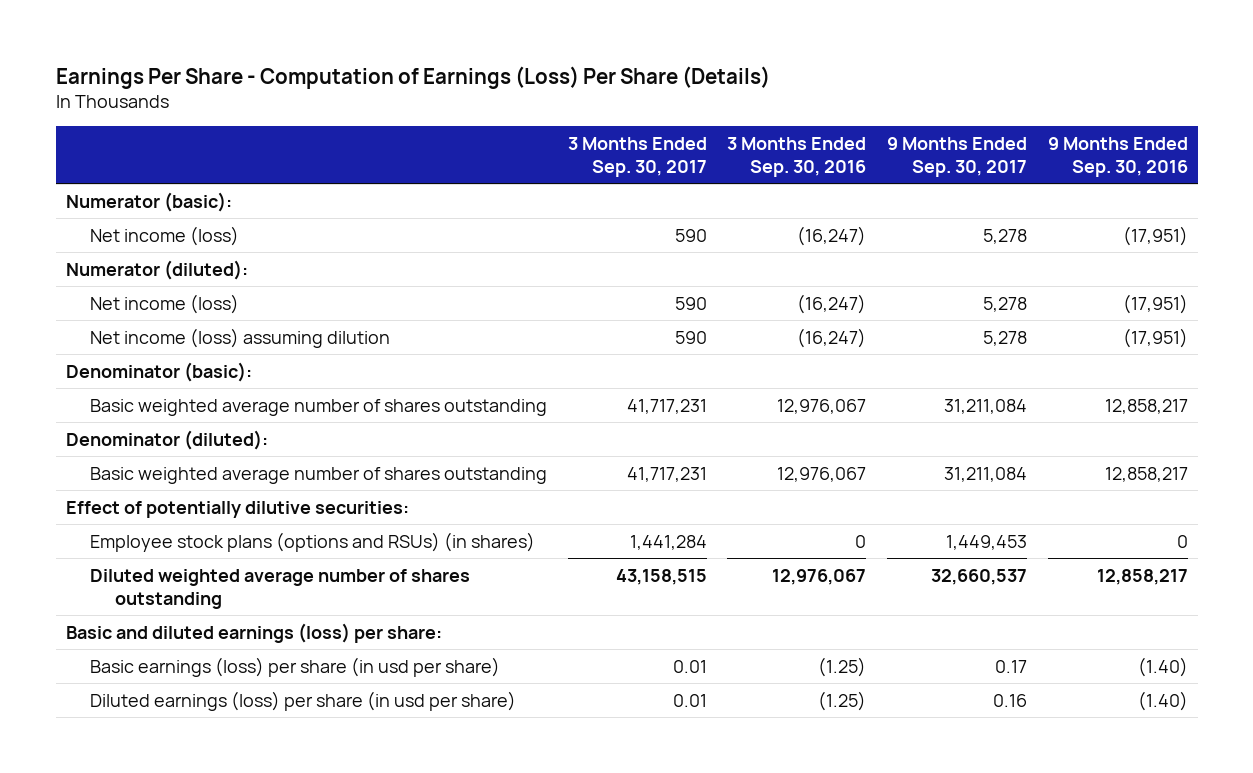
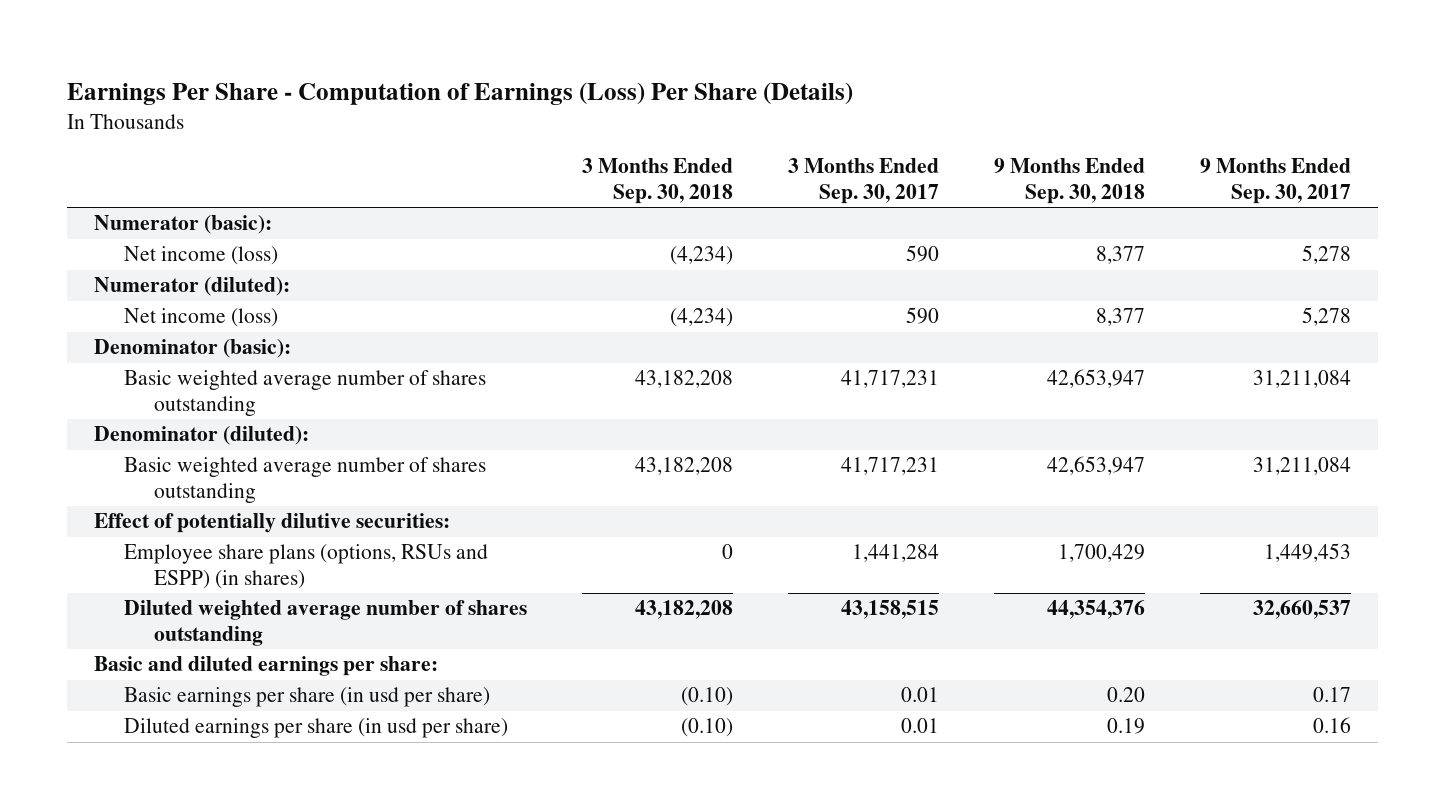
[727,136,867,177] 3 Months Ended Sep. 30, 2016 -> none
[1047,136,1188,177] 9 Months Ended Sep. 30, 2016 -> none
none -> [582,158,734,204] 3 Months Ended Sep. 30, 2018
none -> [993,158,1145,204] 9 Months Ended Sep. 30, 2018
[90,327,391,348] Net income (loss) assuming dilution -> none
[90,531,536,552] Employee stock plans (options and RSUs) (in shares) -> [124,544,489,589] Employee share plans (options, RSUs and ESPP) (in shares)
[65,622,442,643] Basic and diluted earnings (loss) per share: -> [94,656,439,677] Basic and diluted earnings per share:
[90,656,501,677] Basic earnings (loss) per share (in usd per share) -> [124,687,491,708] Basic earnings per share (in usd per share)
[90,690,517,711] Diluted earnings (loss) per share (in usd per share) -> [124,718,509,739] Diluted earnings per share (in usd per share)

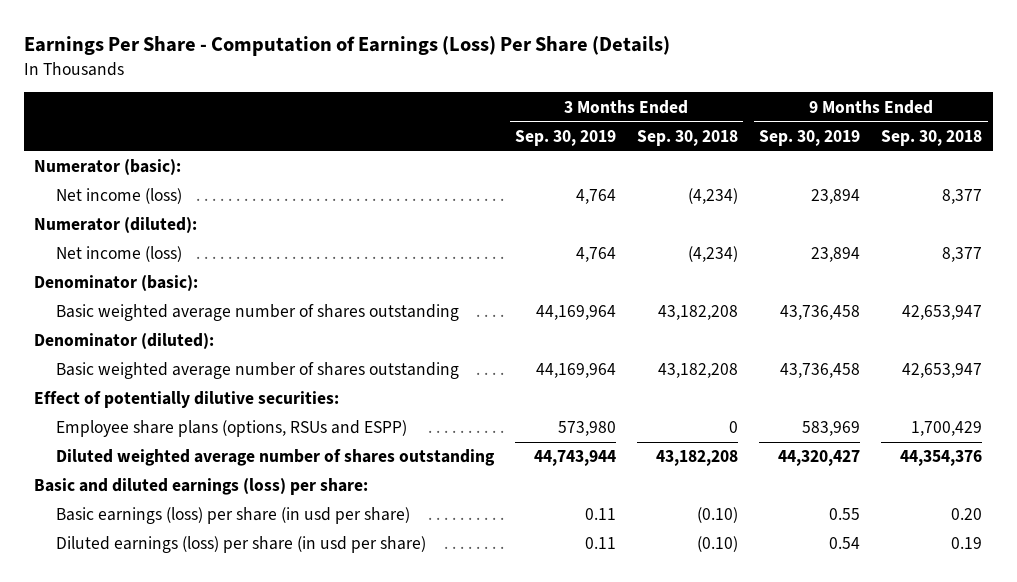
[788,158,940,204] 3 Months Ended Sep. 30, 2017 -> none
[1199,158,1351,204] 9 Months Ended Sep. 30, 2017 -> none
none -> [514,129,616,146] Sep. 30, 2019
none -> [759,129,861,146] Sep. 30, 2019
[124,544,489,589] Employee share plans (options, RSUs and ESPP) (in shares) -> [55,420,407,438] Employee share plans (options, RSUs and ESPP)
[94,656,439,677] Basic and diluted earnings per share: -> [34,478,369,496] Basic and diluted earnings (loss) per share:
[124,687,491,708] Basic earnings per share (in usd per share) -> [55,507,410,525] Basic earnings (loss) per share (in usd per share)
[124,718,509,739] Diluted earnings per share (in usd per share) -> [55,536,426,554] Diluted earnings (loss) per share (in usd per share)

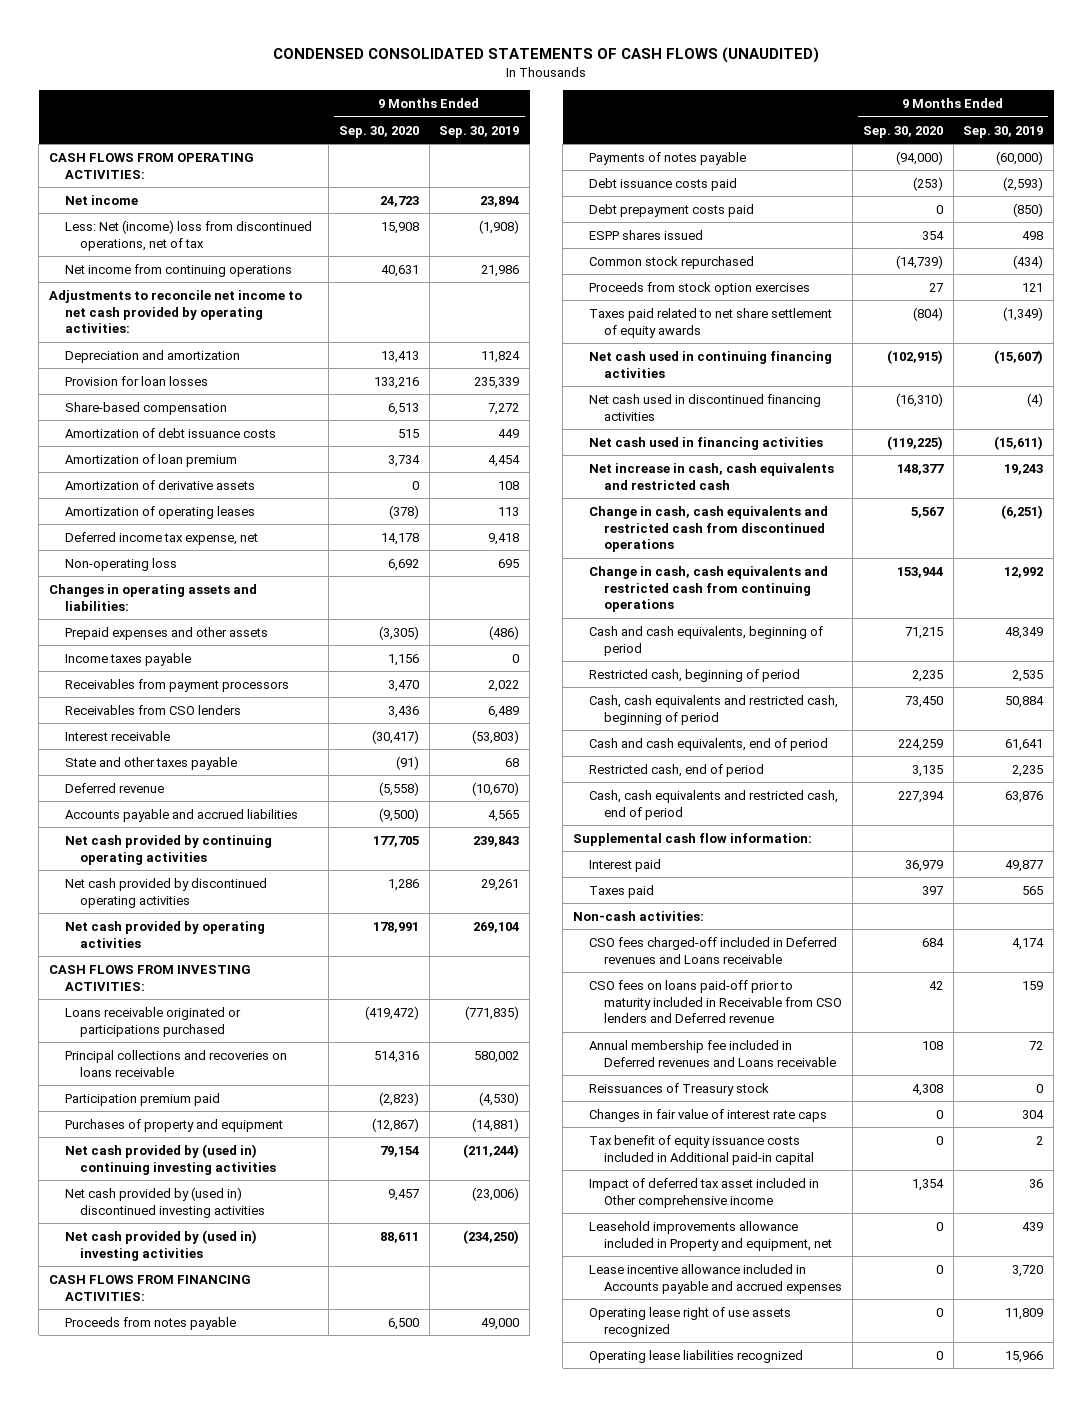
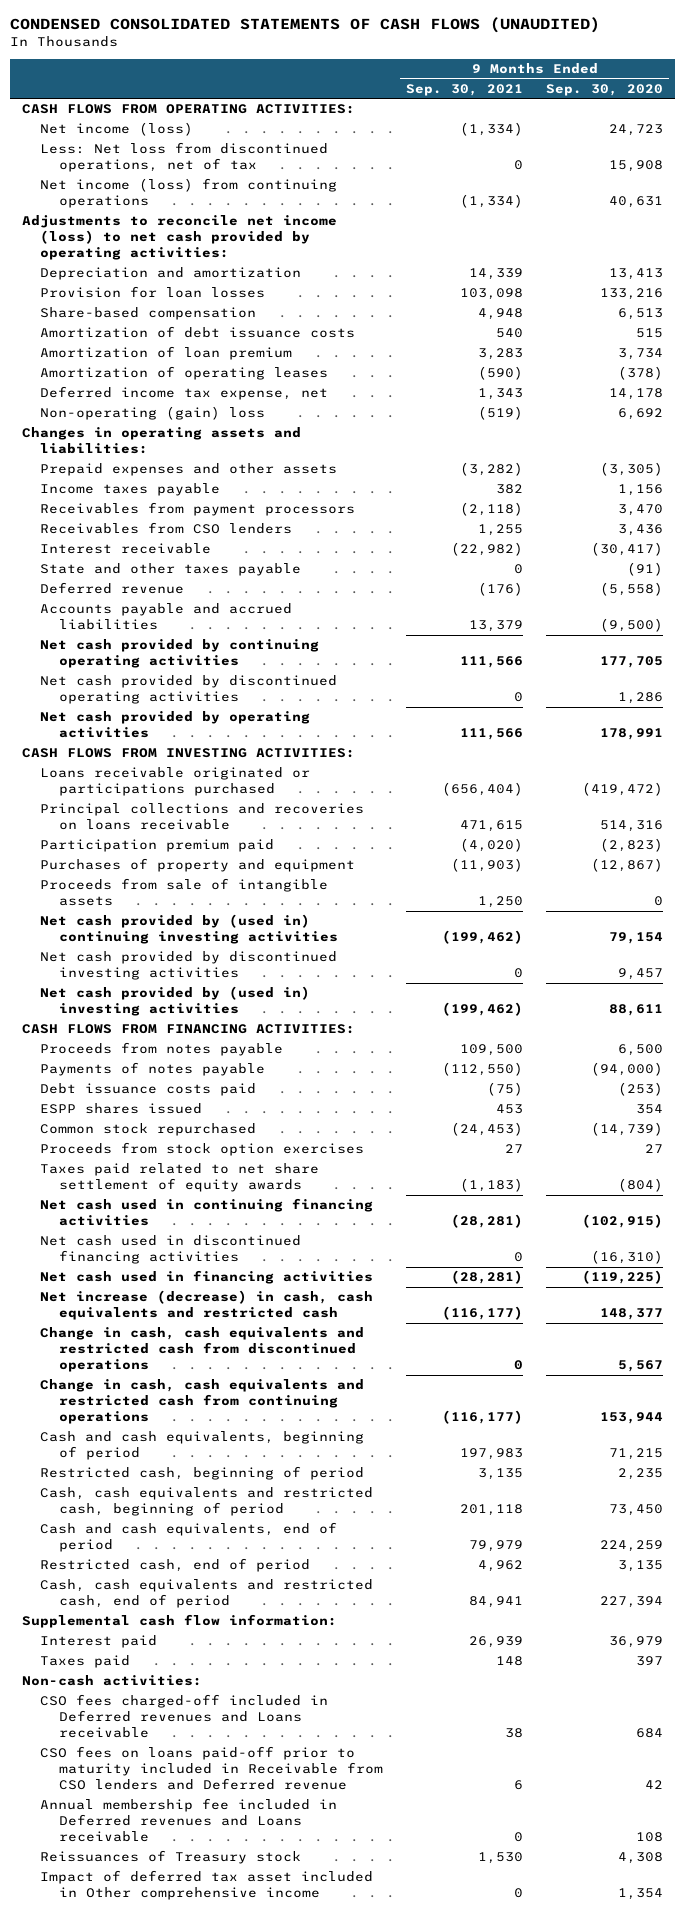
[439,125,520,138] Sep. 30, 2019 -> none
none -> [406,83,524,96] Sep. 30, 2021
[64,194,138,205] Net income -> [40,122,194,137] Net income (loss)
[64,219,312,251] Less: Net (income) loss from discontinued operations, net of tax -> [40,142,329,173] Less: Net loss from discontinued operations, net of tax
[64,263,292,277] Net income from continuing operations -> [40,178,338,209] Net income (loss) from continuing operations
[49,289,303,334] Adjustments to reconcile net income to net cash provided by operating activities: -> [21,215,337,261] Adjustments to reconcile net income (loss) to net cash provided by operating activities:
[64,479,255,490] Amortization of derivative assets -> none
[64,557,177,571] Non-operating loss -> [40,406,266,421] Non-operating (gain) loss
none -> [40,878,329,907] Proceeds from sale of intangible assets
[64,1186,266,1218] Net cash provided by (used in) discontinued investing activities -> [40,951,338,981] Net cash provided by discontinued investing activities
[588,203,754,217] Debt prepayment costs paid -> none
[588,462,834,490] Net increase in cash, cash equivalents and restricted cash -> [40,1290,374,1321] Net increase (decrease) in cash, cash equivalents and restricted cash
[588,1108,827,1122] Changes in fair value of interest rate caps -> none
[588,1134,815,1165] Tax benefit of equity issuance costs included in Additional paid-in capital -> none
[588,1220,833,1251] Leasehold improvements allowance included in Property and equipment, net -> none
[588,1263,843,1294] Lease incentive allowance included in Accounts payable and accrued expenses -> none
[588,1306,791,1337] Operating lease right of use assets recognized -> none
[588,1349,803,1363] Operating lease liabilities recognized -> none

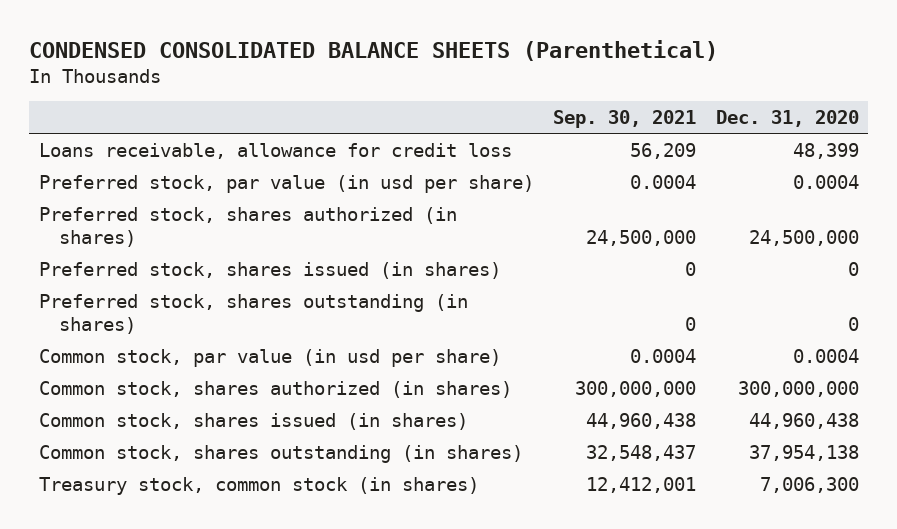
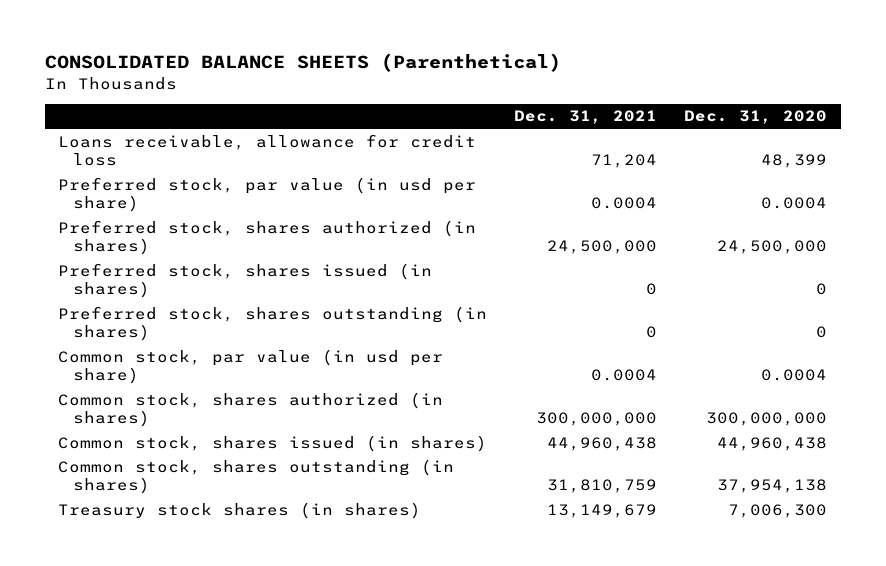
[28,39,718,61] CONDENSED CONSOLIDATED BALANCE SHEETS (Parenthetical) -> [44,53,561,73] CONSOLIDATED BALANCE SHEETS (Parenthetical)
[553,110,697,129] Sep. 30, 2021 -> none
none -> [514,110,658,125] Dec. 31, 2021
[38,476,479,495] Treasury stock, common stock (in shares) -> [58,501,422,519] Treasury stock shares (in shares)

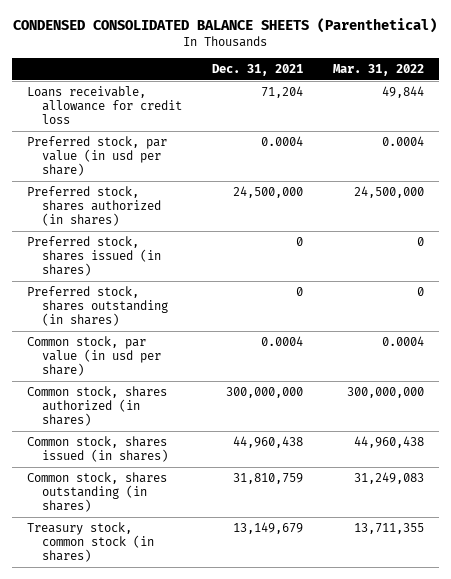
[44,53,561,73] CONSOLIDATED BALANCE SHEETS (Parenthetical) -> [13,18,438,34] CONDENSED CONSOLIDATED BALANCE SHEETS (Parenthetical)
[684,110,828,125] Dec. 31, 2020 -> none
none -> [333,64,425,77] Mar. 31, 2022
[58,501,422,519] Treasury stock shares (in shares) -> [26,522,155,563] Treasury stock, common stock (in shares)

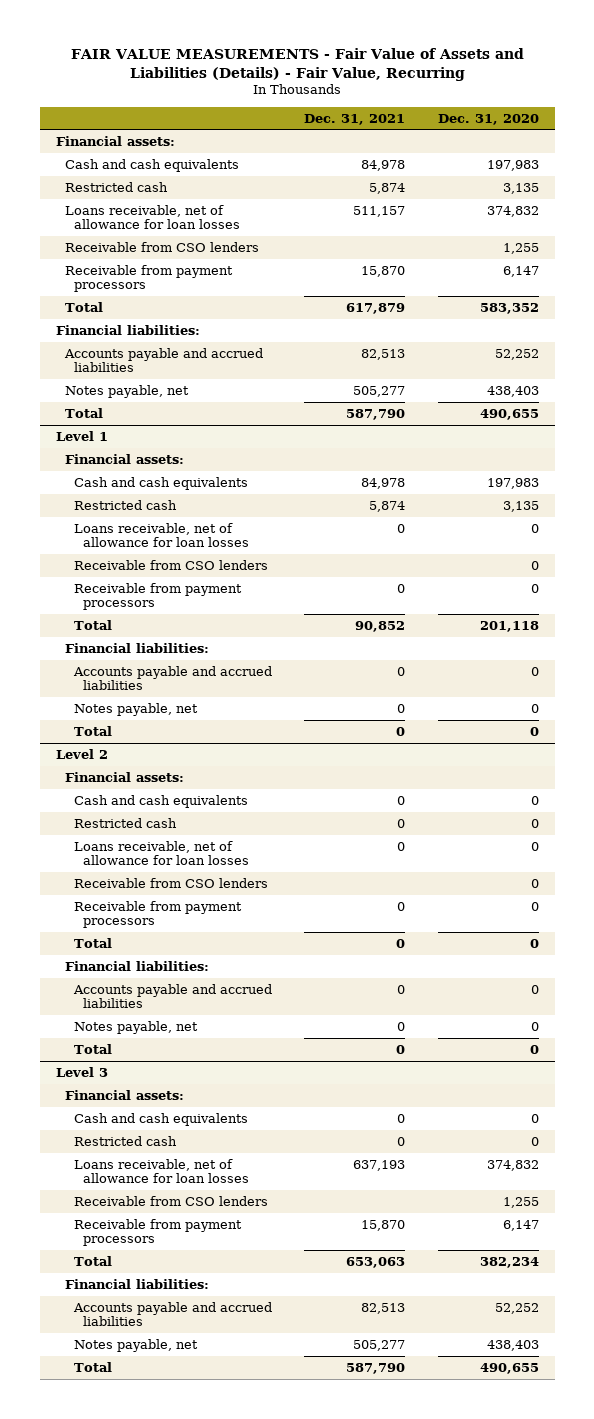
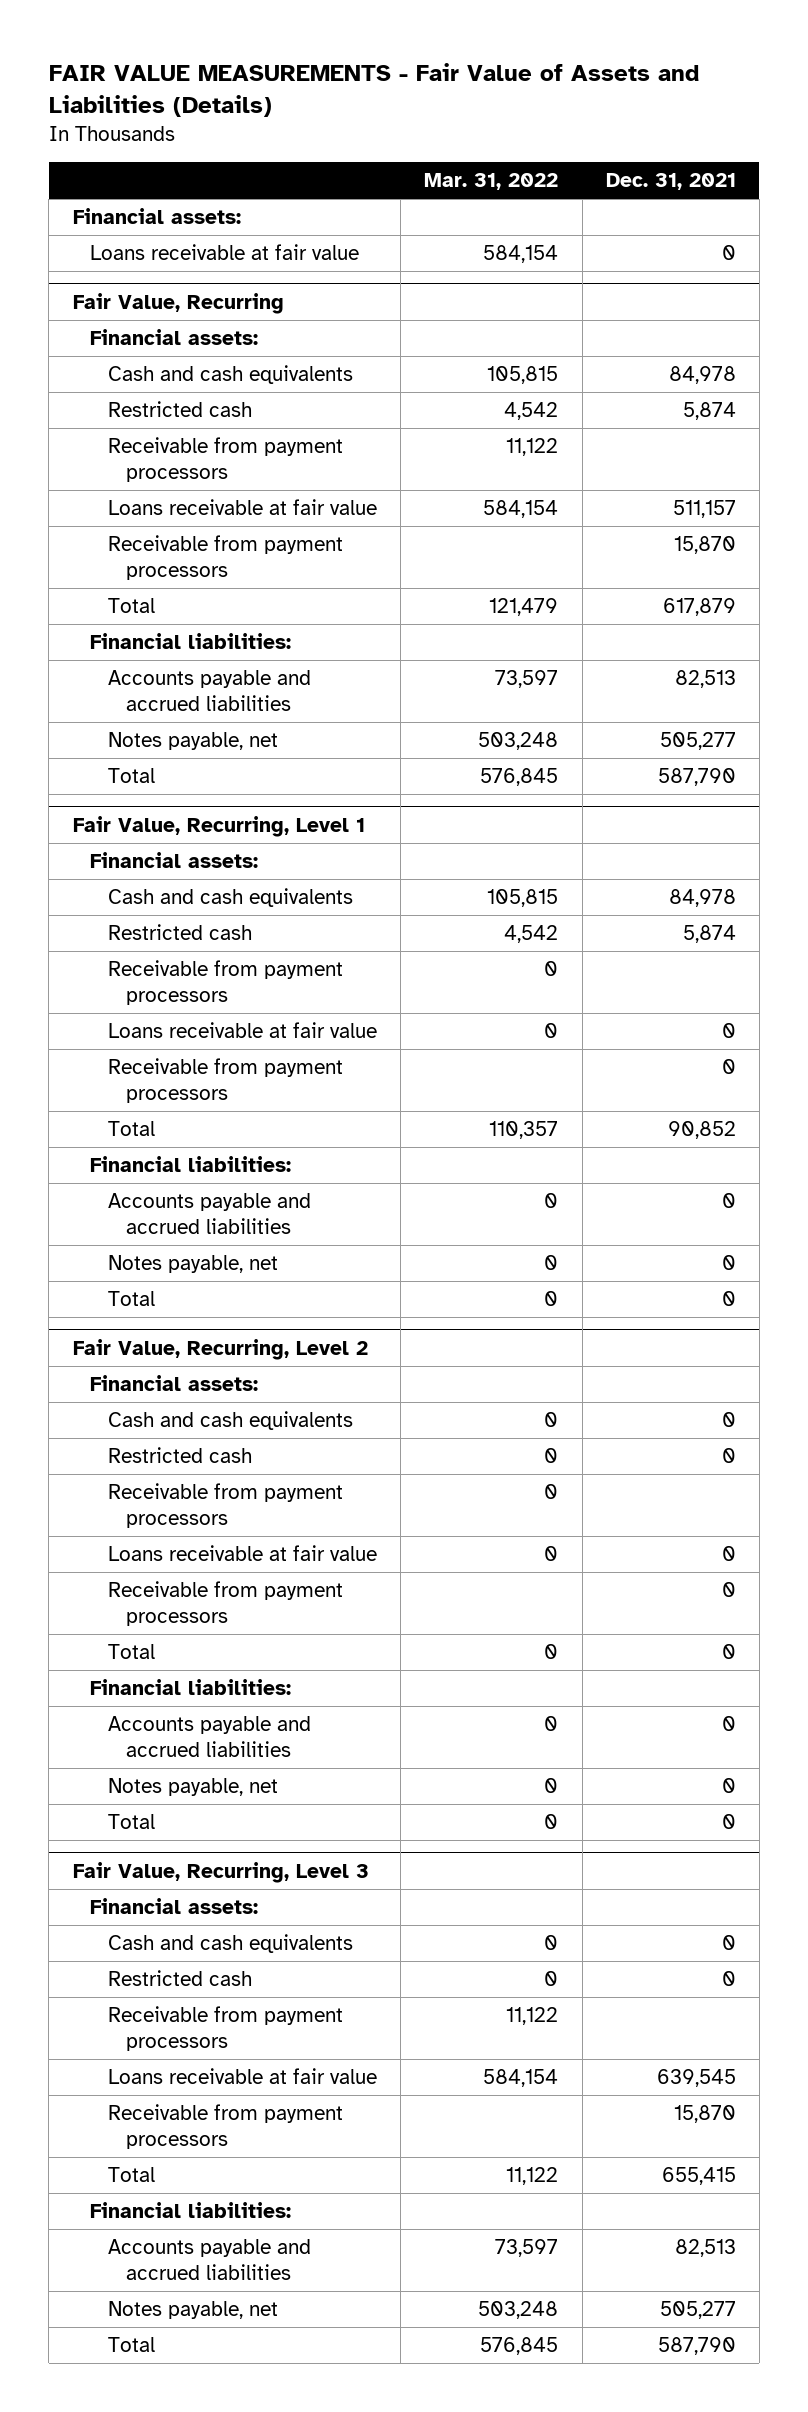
[71,47,525,81] FAIR VALUE MEASUREMENTS - Fair Value of Assets and Liabilities (Details) - Fair Value, Recurring -> [48,63,699,118] FAIR VALUE MEASUREMENTS - Fair Value of Assets and Liabilities (Details)
[437,113,539,125] Dec. 31, 2020 -> none
none -> [424,173,559,191] Mar. 31, 2022
none -> [90,244,360,261] Loans receivable at fair value
none -> [72,293,284,315] Fair Value, Recurring
none -> [90,329,259,346] Financial assets:
[64,241,259,252] Receivable from CSO lenders -> none
none -> [107,437,343,482] Receivable from payment processors
[64,204,241,230] Loans receivable, net of allowance for loan losses -> [107,499,377,516] Loans receivable at fair value
[55,430,108,441] Level 1 -> none
none -> [72,816,365,838] Fair Value, Recurring, Level 1
[74,559,269,570] Receivable from CSO lenders -> none
none -> [107,960,343,1005] Receivable from payment processors
[74,522,250,548] Loans receivable, net of allowance for loan losses -> [107,1022,377,1039] Loans receivable at fair value
[55,748,108,759] Level 2 -> none
none -> [72,1339,368,1361] Fair Value, Recurring, Level 2
[74,877,269,888] Receivable from CSO lenders -> none
none -> [107,1483,343,1528] Receivable from payment processors
[74,840,250,866] Loans receivable, net of allowance for loan losses -> [107,1545,377,1562] Loans receivable at fair value
[55,1066,108,1077] Level 3 -> none
none -> [72,1862,369,1884] Fair Value, Recurring, Level 3
[74,1195,269,1206] Receivable from CSO lenders -> none
none -> [107,2006,343,2051] Receivable from payment processors
[74,1158,250,1184] Loans receivable, net of allowance for loan losses -> [107,2068,377,2085] Loans receivable at fair value
[353,1159,406,1171] 637,193 -> [656,2069,736,2088] 639,545
[346,1256,406,1268] 653,063 -> [661,2167,736,2186] 655,415

